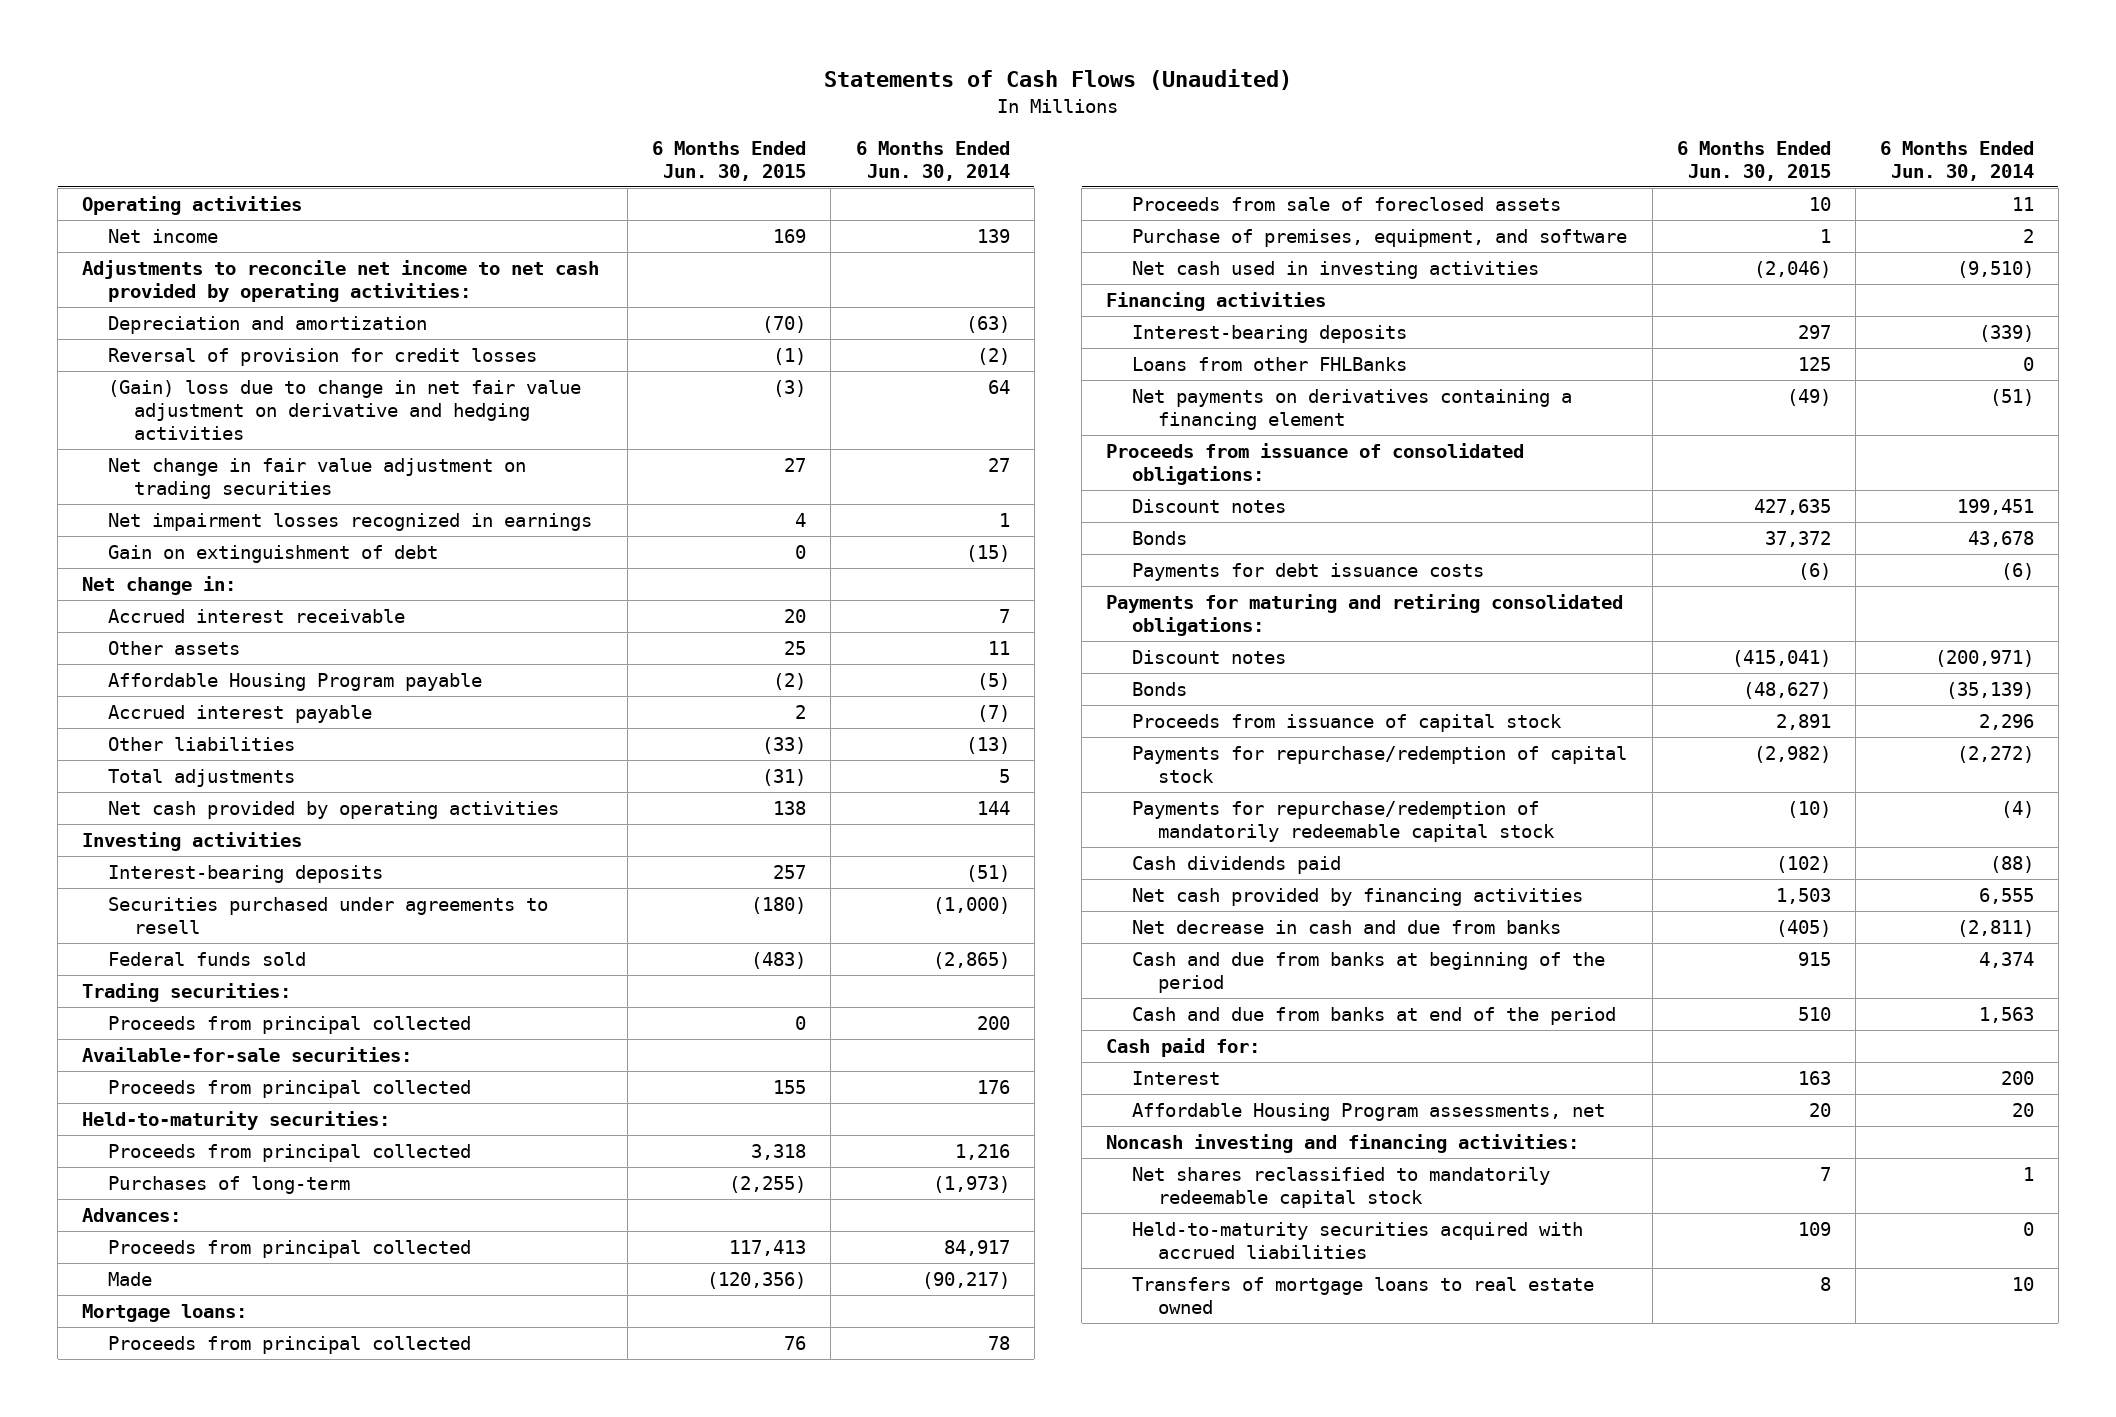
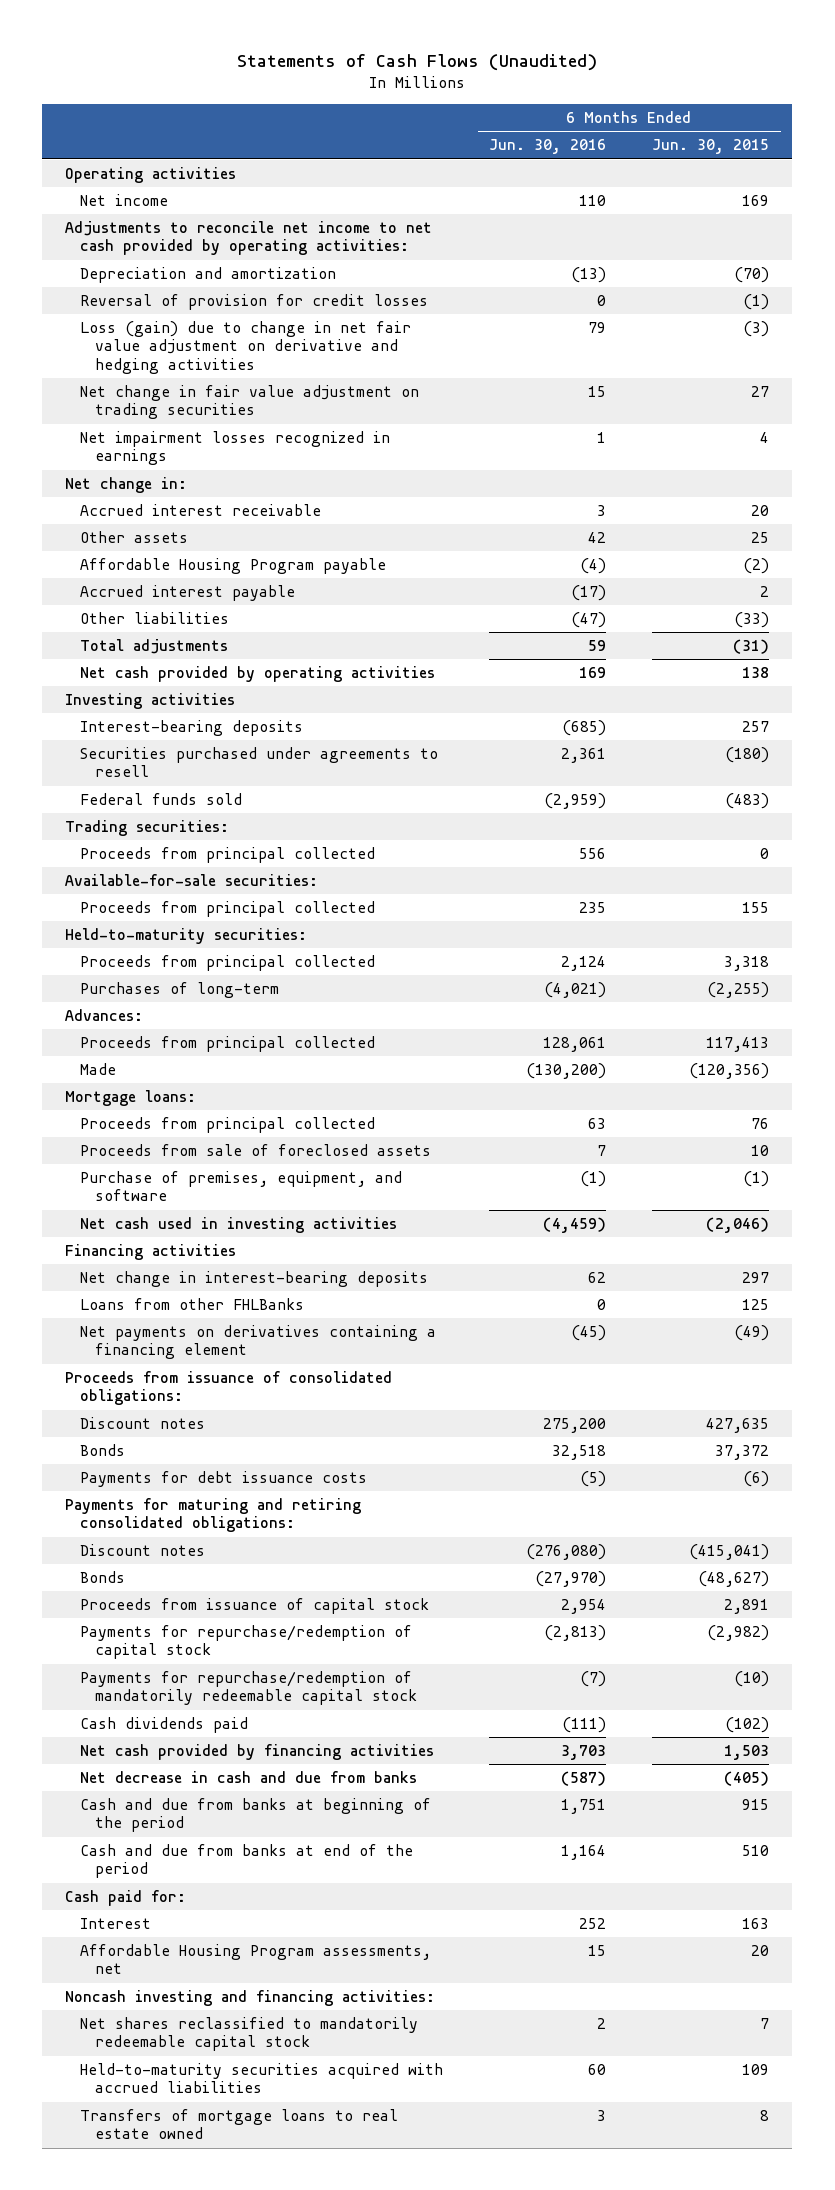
[855,140,1010,181] 6 Months Ended Jun. 30, 2014 -> none
none -> [489,139,607,155] Jun. 30, 2016
[108,379,582,440] (Gain) loss due to change in net fair value adjustment on derivative and hedging activities -> [80,321,412,374] Loss (gain) due to change in net fair value adjustment on derivative and hedging activities
[108,544,439,563] Gain on extinguishment of debt -> none
[1819,228,1831,243] 1 -> [743,1171,770,1188] (1)
[1132,324,1408,343] Interest-bearing deposits -> [80,1271,429,1288] Net change in interest-bearing deposits

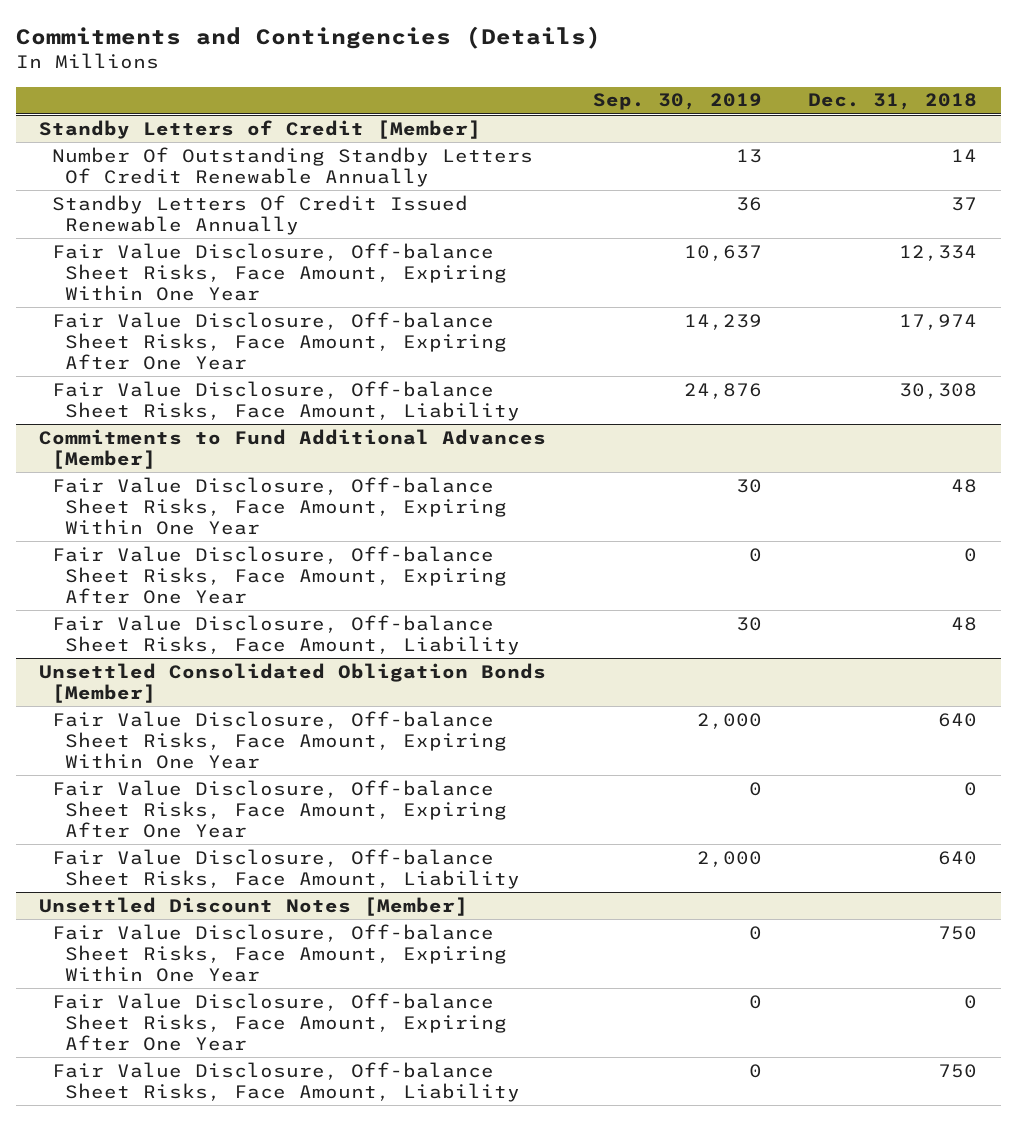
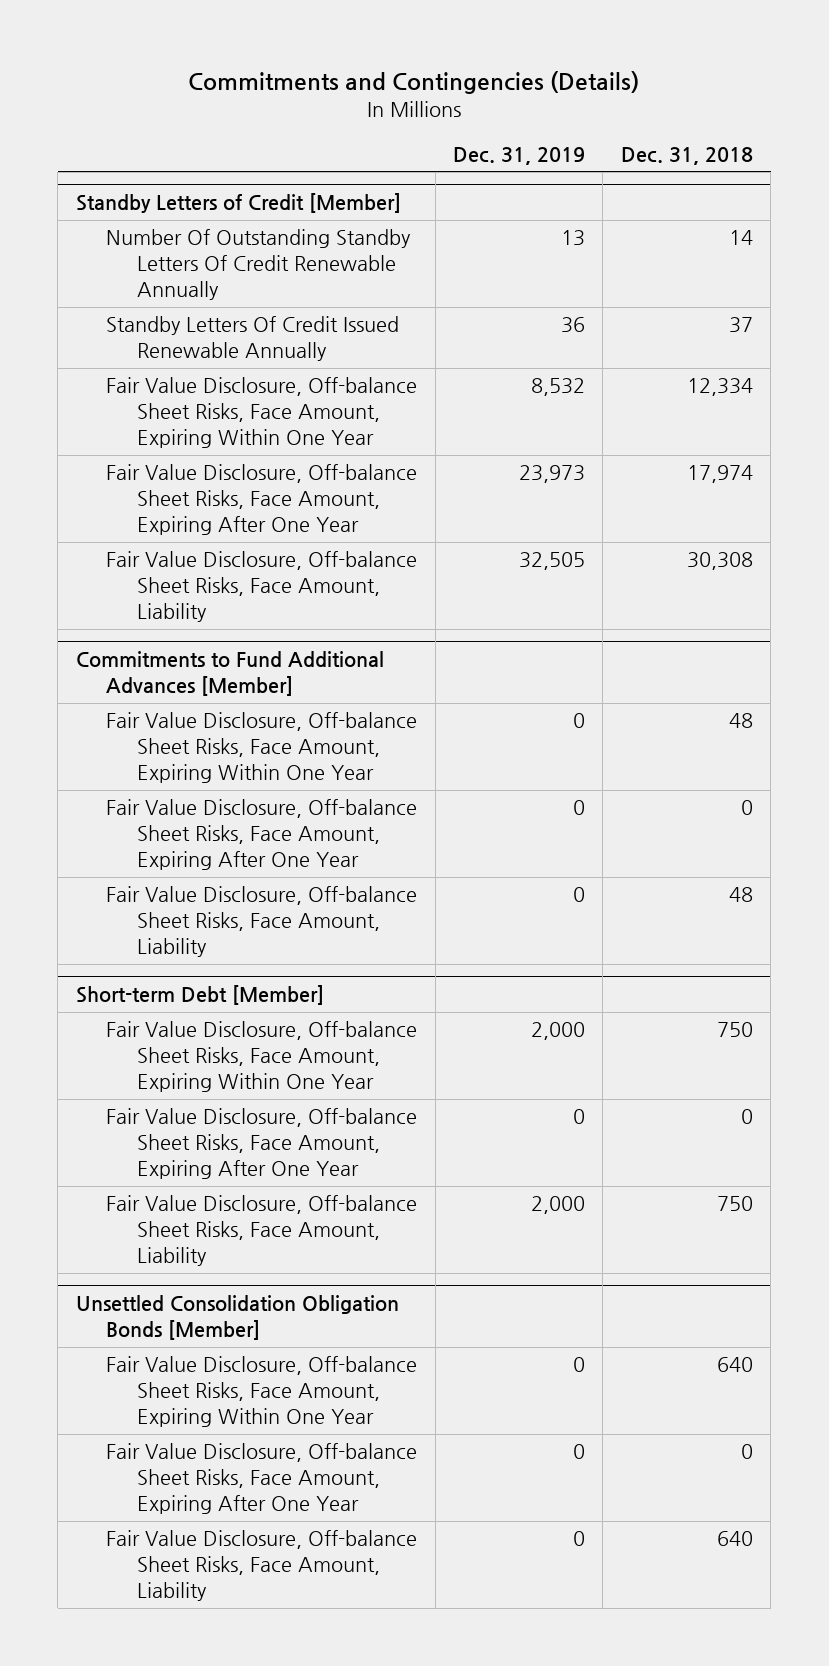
[592,93,762,111] Sep. 30, 2019 -> none
none -> [453,146,586,165] Dec. 31, 2019
[39,662,547,703] Unsettled Consolidated Obligation Bonds [Member] -> none
[52,710,508,770] Fair Value Disclosure, Off-balance Sheet Risks, Face Amount, Expiring Within One Year -> none
[52,779,508,839] Fair Value Disclosure, Off-balance Sheet Risks, Face Amount, Expiring After One Year -> none
[52,848,521,889] Fair Value Disclosure, Off-balance Sheet Risks, Face Amount, Liability -> none
[39,896,469,916] Unsettled Discount Notes [Member] -> [75,985,324,1006] Short-term Debt [Member]
none -> [75,1295,399,1341] Unsettled Consolidation Obligation Bonds [Member]
none -> [106,1356,418,1428] Fair Value Disclosure, Off-balance Sheet Risks, Face Amount, Expiring Within One Year
none -> [106,1443,418,1515] Fair Value Disclosure, Off-balance Sheet Risks, Face Amount, Expiring After One Year
none -> [106,1530,418,1602] Fair Value Disclosure, Off-balance Sheet Risks, Face Amount, Liability

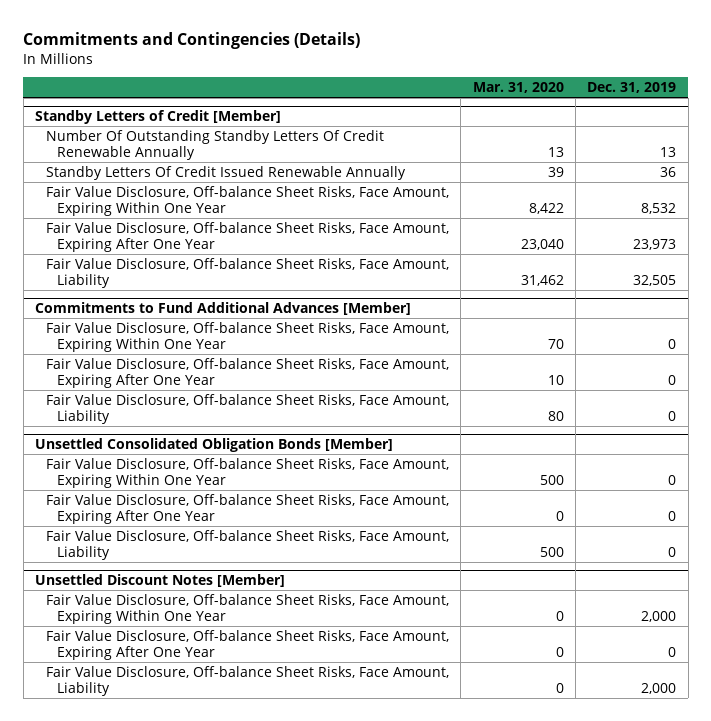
[620,146,753,165] Dec. 31, 2018 -> none
none -> [472,82,564,94] Mar. 31, 2020
[75,985,324,1006] Short-term Debt [Member] -> none
[106,1021,418,1093] Fair Value Disclosure, Off-balance Sheet Risks, Face Amount, Expiring Within One Year -> none
[106,1108,418,1180] Fair Value Disclosure, Off-balance Sheet Risks, Face Amount, Expiring After One Year -> none
[106,1195,418,1267] Fair Value Disclosure, Off-balance Sheet Risks, Face Amount, Liability -> none
[75,1295,399,1341] Unsettled Consolidation Obligation Bonds [Member] -> [34,438,393,453] Unsettled Consolidated Obligation Bonds [Member]
none -> [34,574,285,588] Unsettled Discount Notes [Member]
none -> [46,593,450,625] Fair Value Disclosure, Off-balance Sheet Risks, Face Amount, Expiring Within One Year
none -> [46,629,450,661] Fair Value Disclosure, Off-balance Sheet Risks, Face Amount, Expiring After One Year
none -> [46,665,450,697] Fair Value Disclosure, Off-balance Sheet Risks, Face Amount, Liability

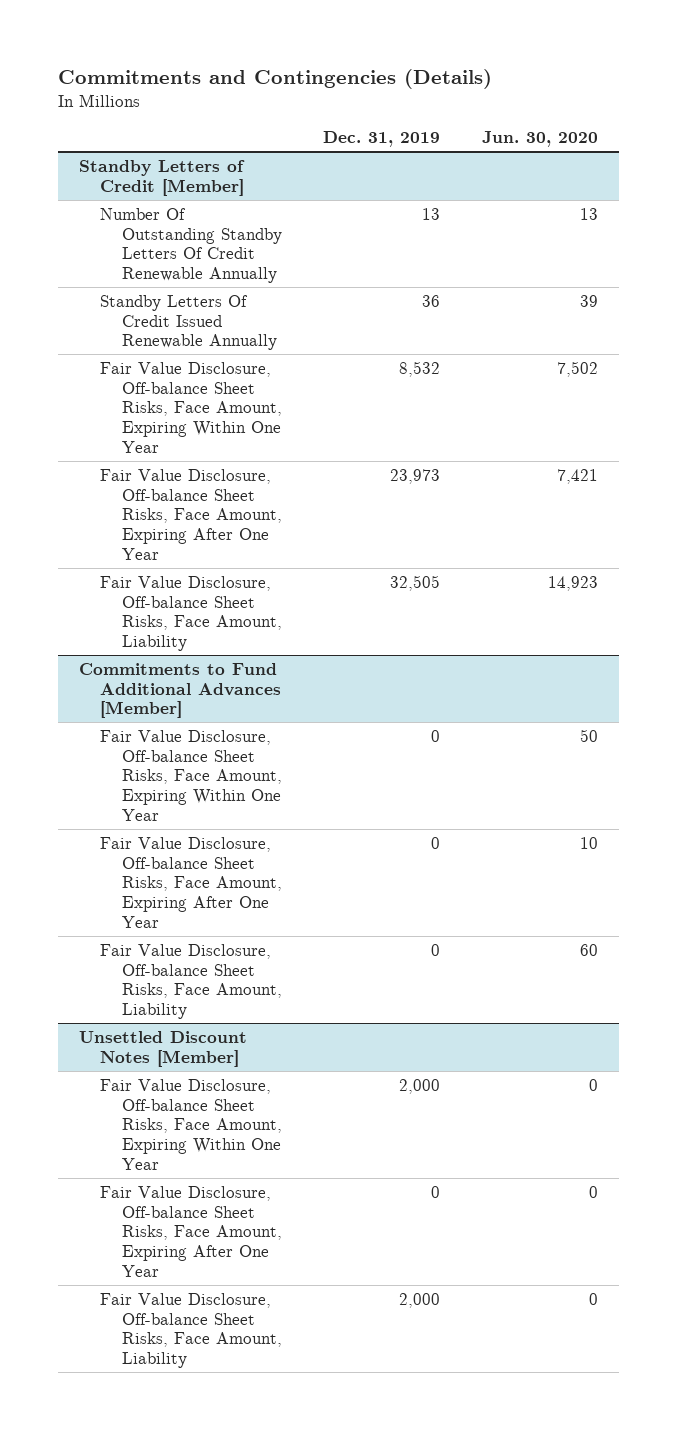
[472,82,564,94] Mar. 31, 2020 -> none
none -> [482,131,599,148] Jun. 30, 2020
[34,438,393,453] Unsettled Consolidated Obligation Bonds [Member] -> none
[46,457,450,489] Fair Value Disclosure, Off-balance Sheet Risks, Face Amount, Expiring Within One Year -> none
[46,493,450,525] Fair Value Disclosure, Off-balance Sheet Risks, Face Amount, Expiring After One Year -> none
[46,529,450,561] Fair Value Disclosure, Off-balance Sheet Risks, Face Amount, Liability -> none

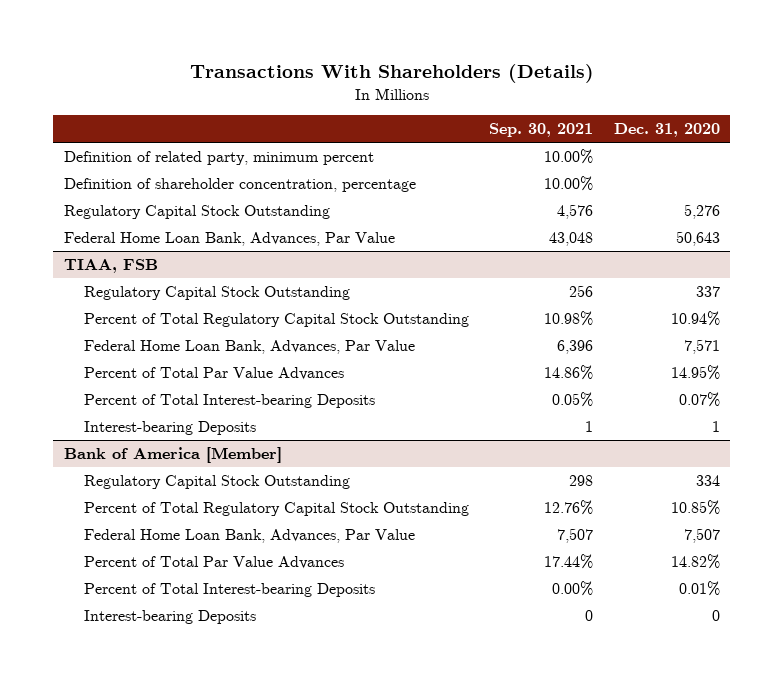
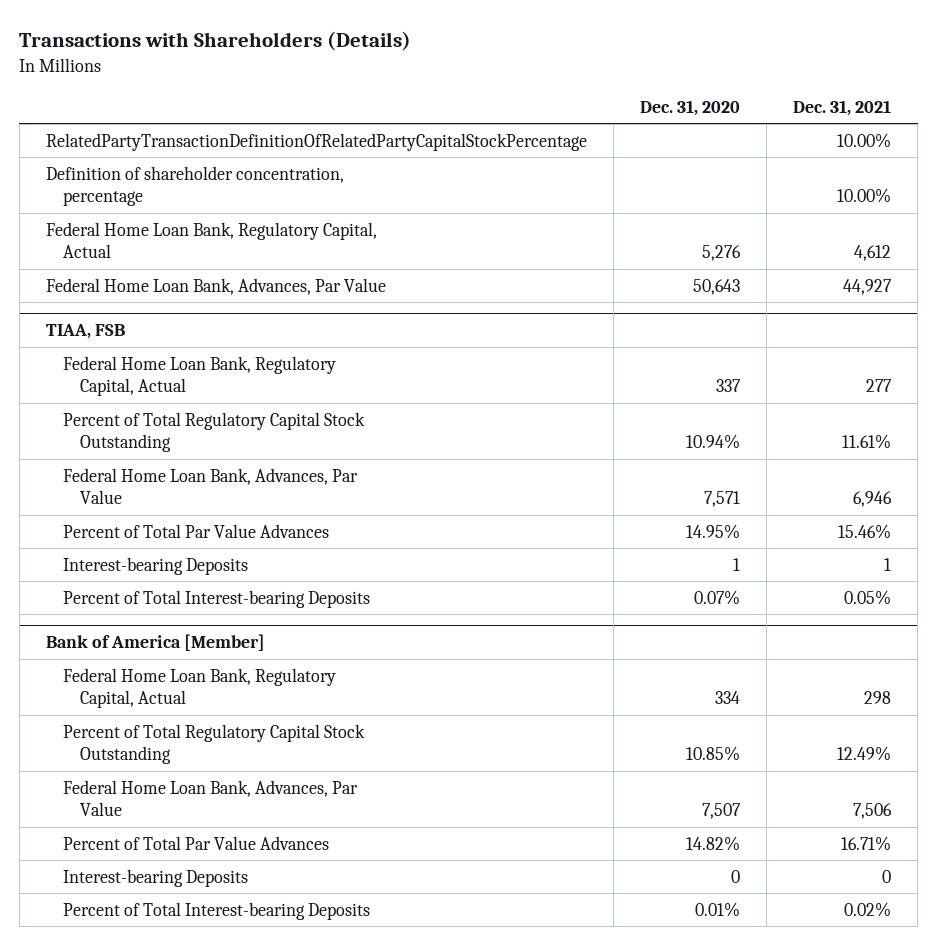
[189,64,594,84] Transactions With Shareholders (Details) -> [19,31,412,52] Transactions with Shareholders (Details)
[489,123,594,138] Sep. 30, 2021 -> none
none -> [793,99,892,116] Dec. 31, 2021
[63,150,374,165] Definition of related party, minimum percent -> [45,132,587,151] RelatedPartyTransactionDefinitionOfRelatedPartyCapitalStockPercentage
[63,204,330,219] Regulatory Capital Stock Outstanding -> [45,221,377,259] Federal Home Loan Bank, Regulatory Capital, Actual
[83,285,350,300] Regulatory Capital Stock Outstanding -> [63,355,337,397] Federal Home Loan Bank, Regulatory Capital, Actual
[83,393,375,408] Percent of Total Interest-bearing Deposits -> [63,589,371,608] Percent of Total Interest-bearing Deposits
[83,474,350,489] Regulatory Capital Stock Outstanding -> [63,667,337,709] Federal Home Loan Bank, Regulatory Capital, Actual
[83,582,375,597] Percent of Total Interest-bearing Deposits -> [63,901,371,920] Percent of Total Interest-bearing Deposits

